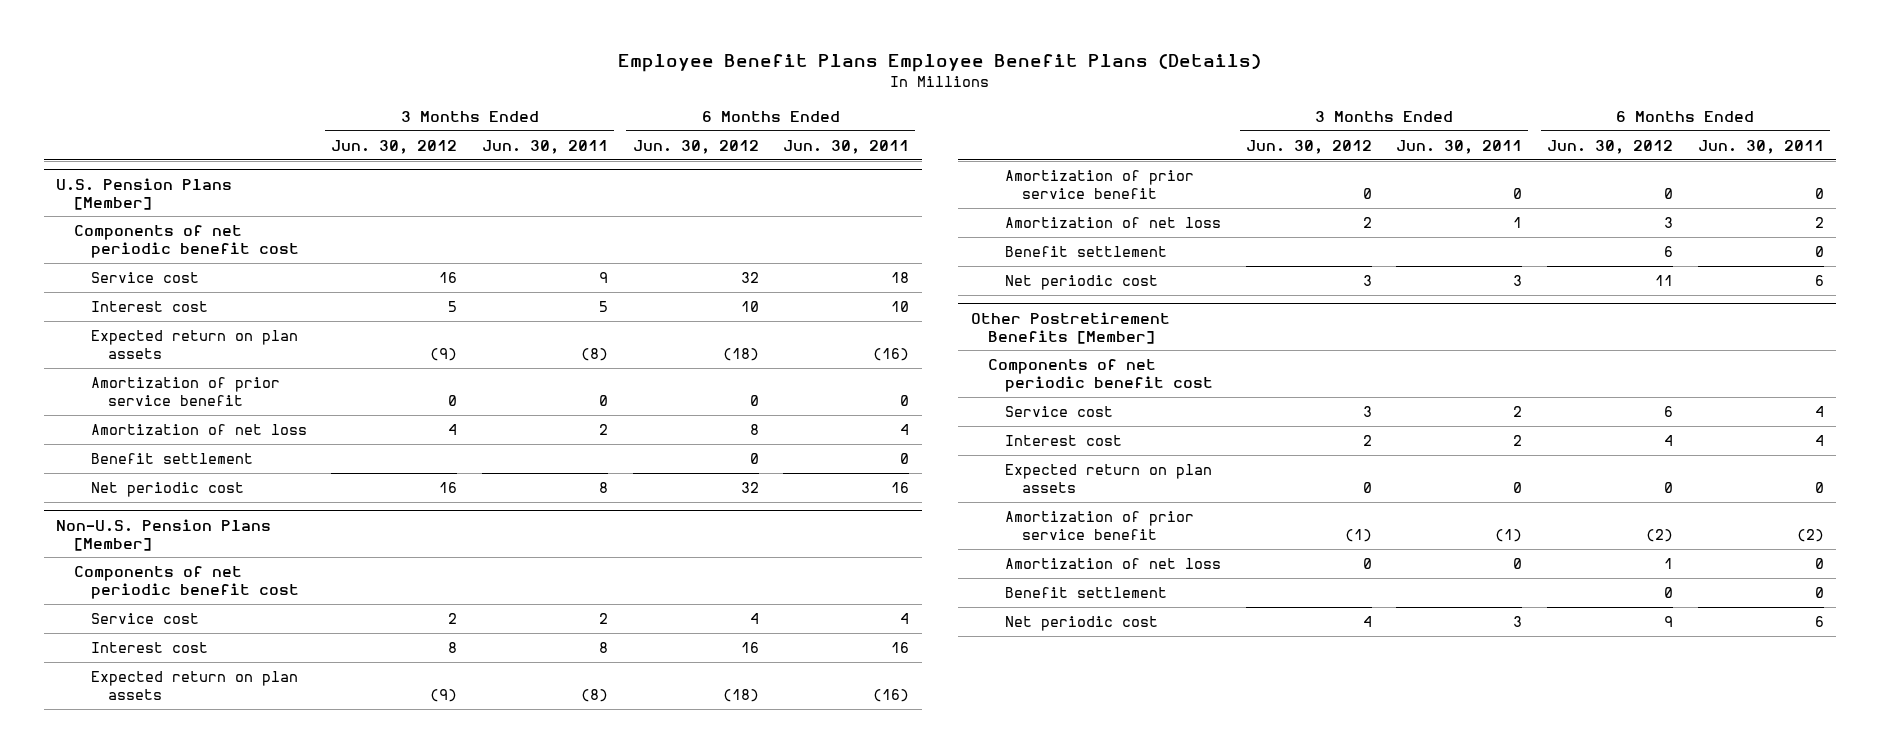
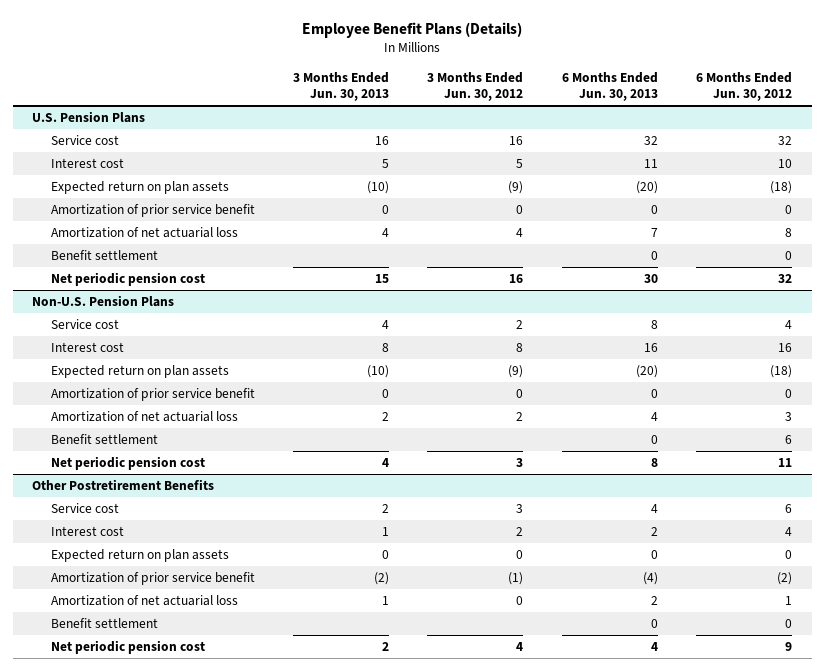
[617,53,1261,72] Employee Benefit Plans Employee Benefit Plans (Details) -> [302,22,523,39] Employee Benefit Plans (Details)
[481,139,608,154] Jun. 30, 2011 -> none
[783,139,910,154] Jun. 30, 2011 -> none
none -> [293,72,390,102] 3 Months Ended Jun. 30, 2013
none -> [561,72,658,102] 6 Months Ended Jun. 30, 2013
[73,225,299,258] Components of net periodic benefit cost -> none
[56,177,233,210] U.S. Pension Plans [Member] -> [32,110,146,123] U.S. Pension Plans
[90,424,307,436] Amortization of net loss -> [50,226,238,238] Amortization of net actuarial loss
[73,566,299,599] Components of net periodic benefit cost -> none
[90,482,244,498] Net periodic cost -> [50,271,205,286] Net periodic pension cost
[56,518,272,551] Non-U.S. Pension Plans [Member] -> [32,294,175,307] Non-U.S. Pension Plans
[1005,217,1222,229] Amortization of net loss -> [50,410,238,422] Amortization of net actuarial loss
[987,359,1214,392] Components of net periodic benefit cost -> none
[1005,275,1159,291] Net periodic cost -> [50,455,205,470] Net periodic pension cost
[970,311,1170,344] Other Postretirement Benefits [Member] -> [32,478,215,490] Other Postretirement Benefits
[1005,558,1222,570] Amortization of net loss -> [50,594,238,606] Amortization of net actuarial loss
[1005,616,1159,632] Net periodic cost -> [50,639,205,654] Net periodic pension cost

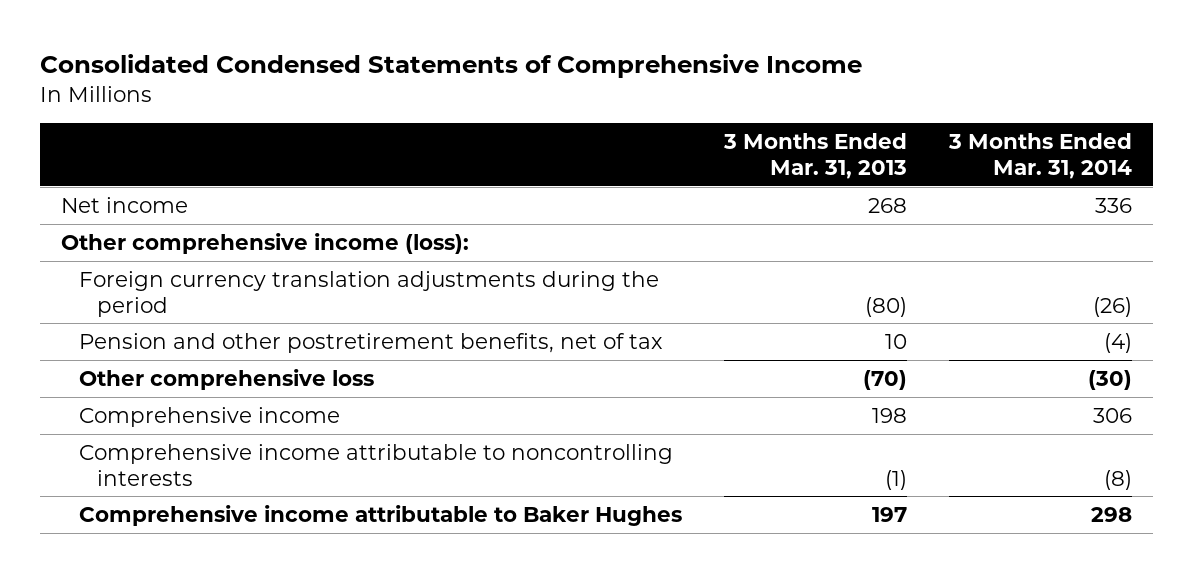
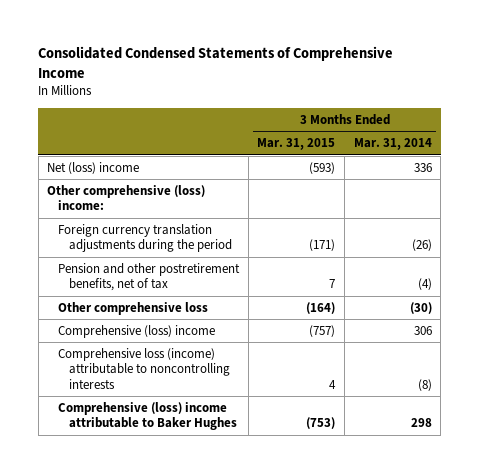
[722,133,907,179] 3 Months Ended Mar. 31, 2013 -> none
none -> [257,138,336,151] Mar. 31, 2015
[61,196,189,213] Net income -> [47,161,140,174] Net (loss) income
[61,232,470,254] Other comprehensive income (loss): -> [47,184,206,211] Other comprehensive (loss) income:
[78,406,340,427] Comprehensive income -> [58,324,216,338] Comprehensive (loss) income
[78,443,673,486] Comprehensive income attributable to noncontrolling interests -> [58,347,230,389] Comprehensive loss (income) attributable to noncontrolling interests
[78,504,682,526] Comprehensive income attributable to Baker Hughes -> [58,401,237,431] Comprehensive (loss) income attributable to Baker Hughes

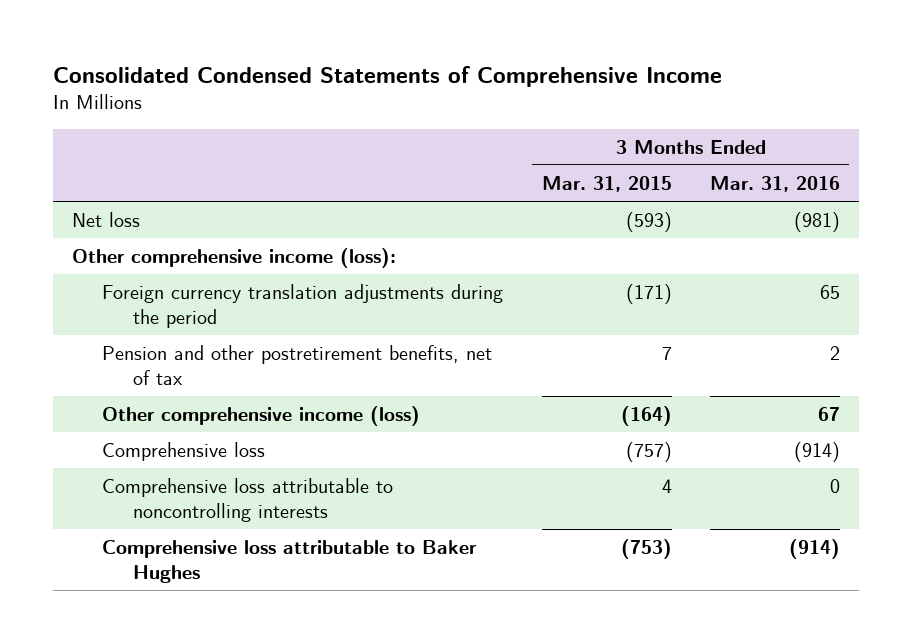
[353,138,432,151] Mar. 31, 2014 -> none
none -> [709,175,840,192] Mar. 31, 2016
[47,161,140,174] Net (loss) income -> [72,211,141,227] Net loss
[47,184,206,211] Other comprehensive (loss) income: -> [72,247,397,268] Other comprehensive income (loss):
[58,301,209,315] Other comprehensive loss -> [102,405,421,426] Other comprehensive income (loss)
[58,324,216,338] Comprehensive (loss) income -> [102,441,266,461] Comprehensive loss
[58,347,230,389] Comprehensive loss (income) attributable to noncontrolling interests -> [102,477,394,522] Comprehensive loss attributable to noncontrolling interests
[58,401,237,431] Comprehensive (loss) income attributable to Baker Hughes -> [102,539,478,583] Comprehensive loss attributable to Baker Hughes

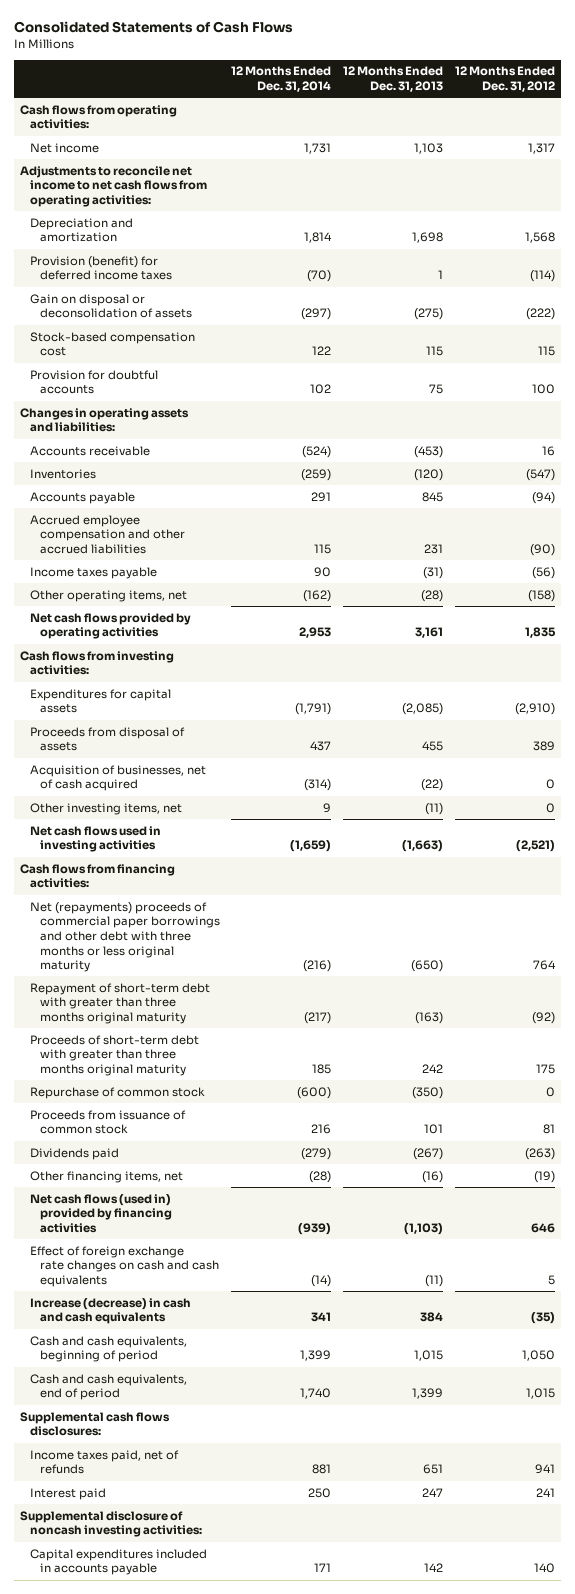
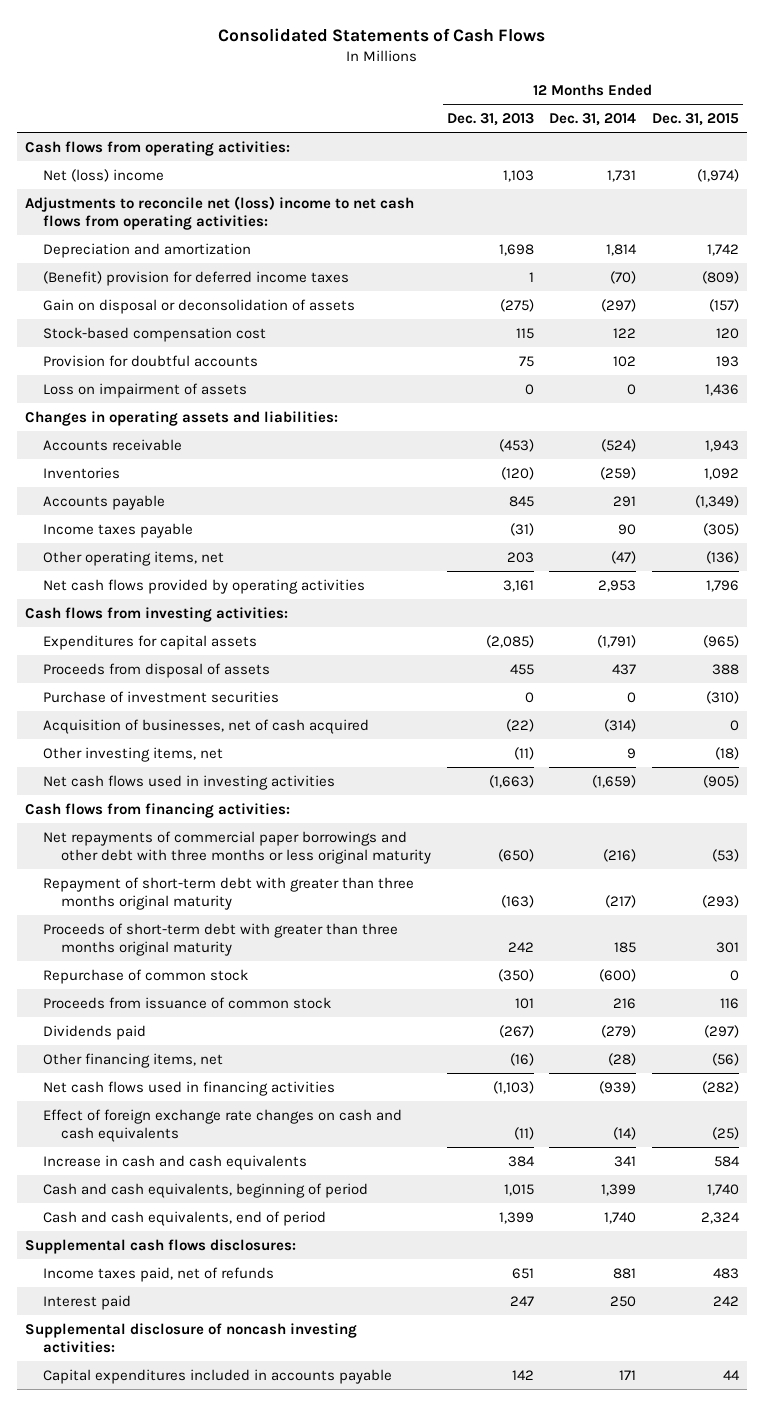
[455,66,556,92] 12 Months Ended Dec. 31, 2012 -> none
none -> [651,112,739,126] Dec. 31, 2015
[29,142,99,153] Net income -> [43,168,165,182] Net (loss) income
[19,165,207,207] Adjustments to reconcile net income to net cash flows from operating activities: -> [25,195,415,231] Adjustments to reconcile net (loss) income to net cash flows from operating activities:
[29,255,172,281] Provision (benefit) for deferred income taxes -> [43,270,350,286] (Benefit) provision for deferred income taxes
none -> [43,382,248,398] Loss on impairment of assets
[29,514,185,554] Accrued employee compensation and other accrued liabilities -> none
[303,589,332,602] (162) -> [611,550,637,564] (47)
[421,589,444,602] (28) -> [506,551,534,563] 203
none -> [43,690,280,703] Purchase of investment securities
[29,901,220,973] Net (repayments) proceeds of commercial paper borrowings and other debt with three months or less original maturity -> [43,830,432,865] Net repayments of commercial paper borrowings and other debt with three months or less original maturity
[29,1193,172,1233] Net cash flows (used in) provided by financing activities -> [43,1080,336,1096] Net cash flows used in financing activities
[29,1297,191,1325] Increase (decrease) in cash and cash equivalents -> [43,1154,308,1170] Increase in cash and cash equivalents

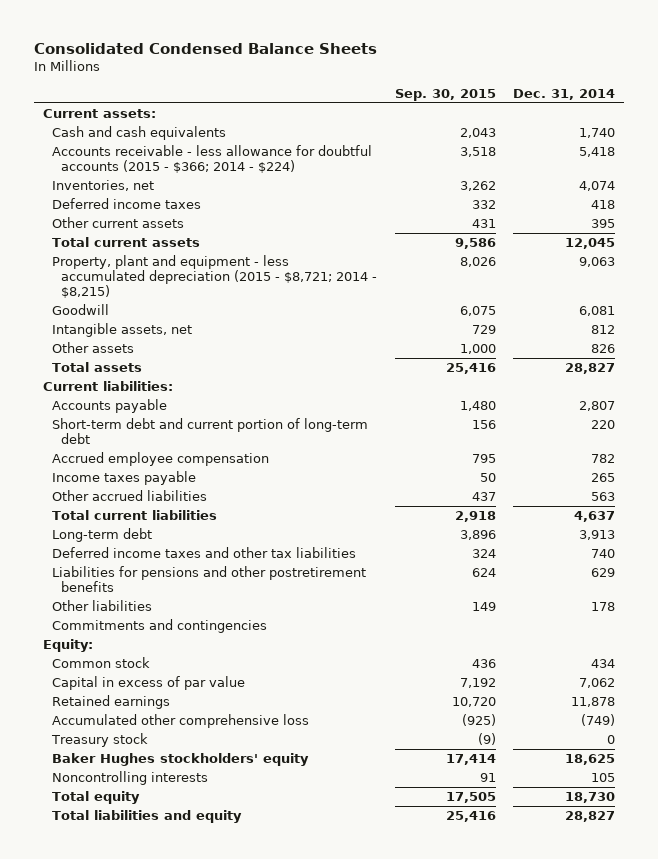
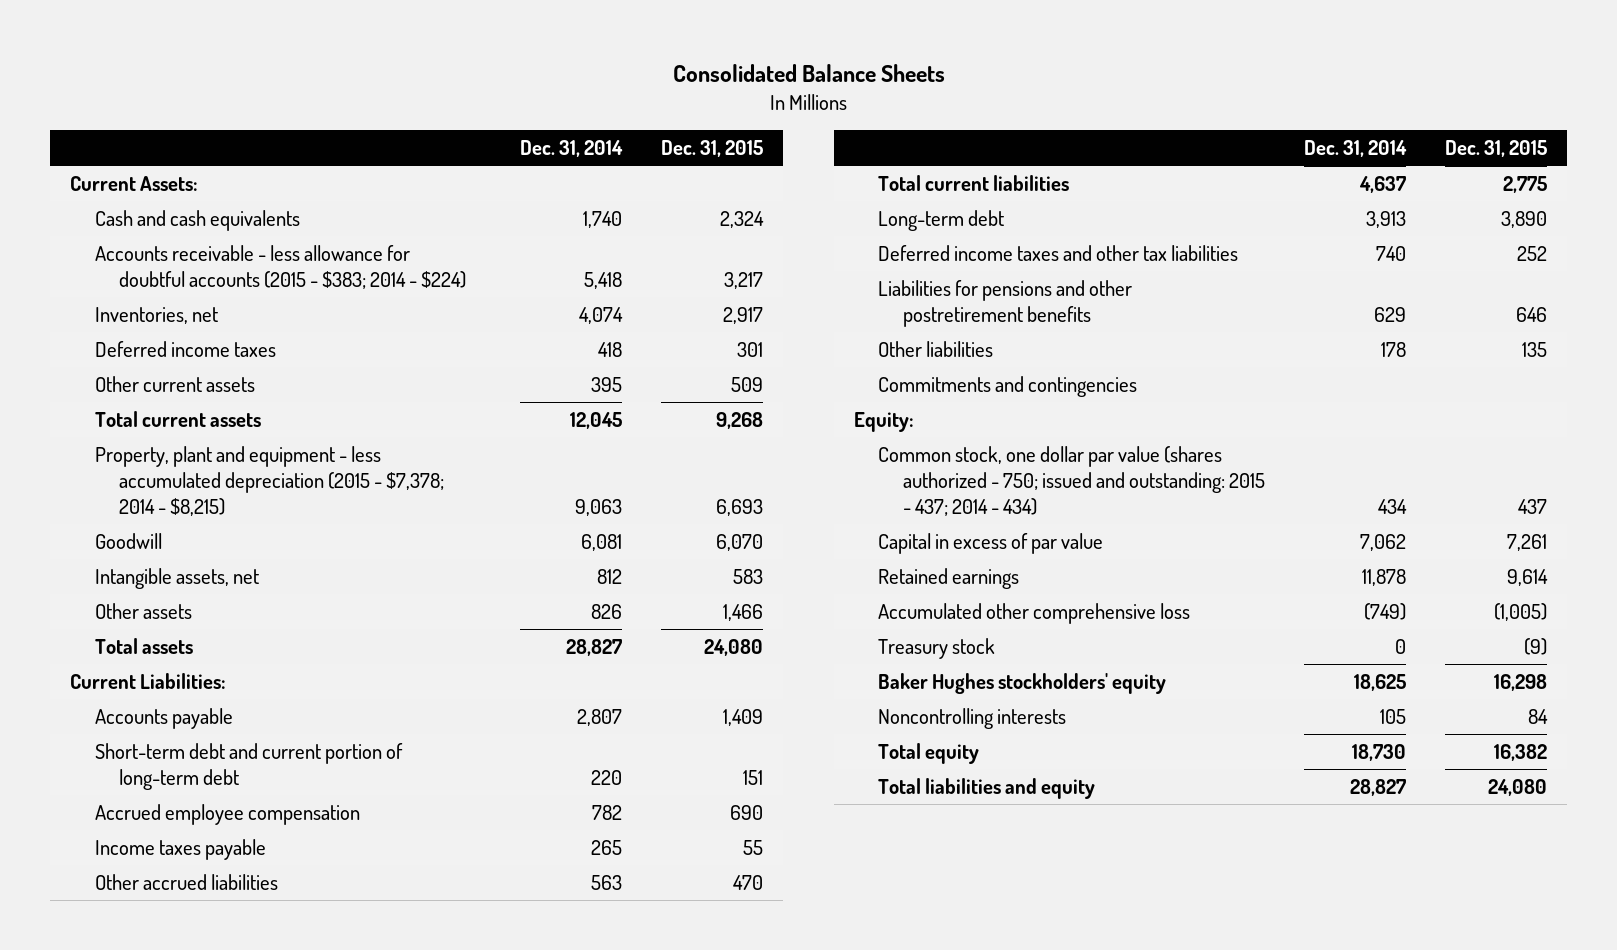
[33,42,377,54] Consolidated Condensed Balance Sheets -> [672,64,945,83] Consolidated Balance Sheets
[394,88,496,101] Sep. 30, 2015 -> none
none -> [661,140,764,158] Dec. 31, 2015
[42,109,156,119] Current assets: -> [69,175,198,191] Current Assets:
[51,145,372,174] Accounts receivable - less allowance for doubtful accounts (2015 - $366; 2014 - $224) -> [94,244,467,289] Accounts receivable - less allowance for doubtful accounts (2015 - $383; 2014 - $224)
[51,255,378,298] Property, plant and equipment - less accumulated depreciation (2015 - $8,721; 2014 - $8,215) -> [94,445,445,516] Property, plant and equipment - less accumulated depreciation (2015 - $7,378; 2014 - $8,215)
[42,381,173,392] Current liabilities: -> [69,672,226,689] Current Liabilities:
[51,657,150,669] Common stock -> [878,445,1266,516] Common stock, one dollar par value (shares authorized - 750; issued and outstanding: 2015 - 437; 2014 - 434)

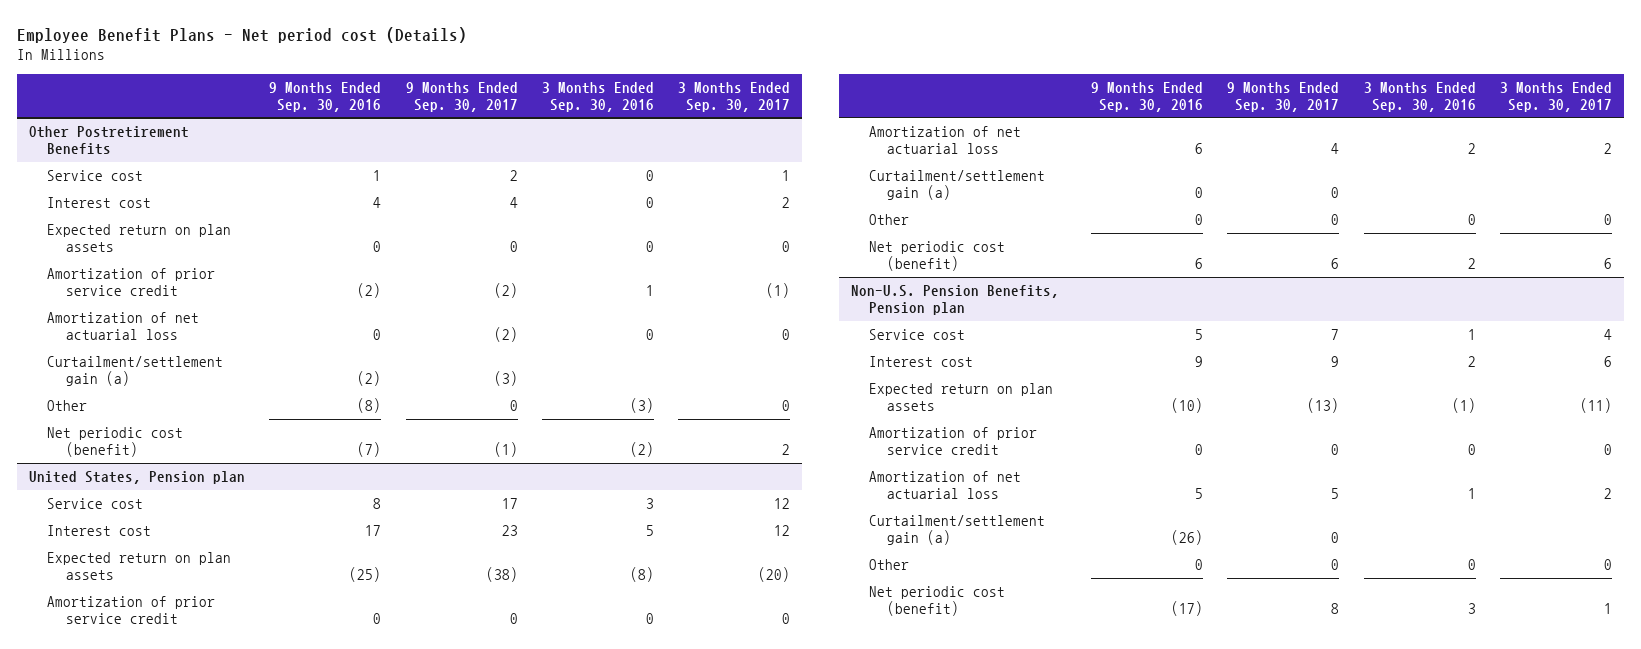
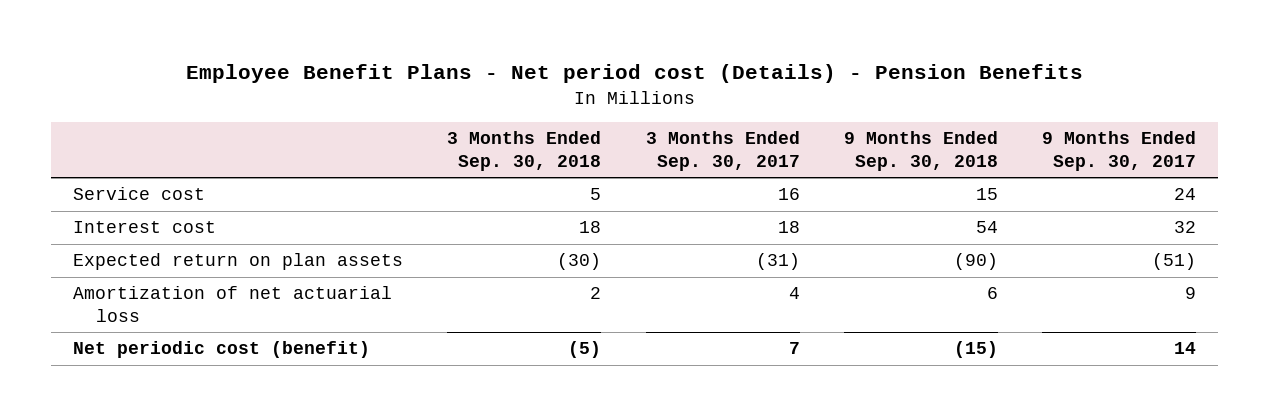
[16,26,467,43] Employee Benefit Plans - Net period cost (Details) -> [185,64,1083,84] Employee Benefit Plans - Net period cost (Details) - Pension Benefits
[269,81,382,112] 9 Months Ended Sep. 30, 2016 -> none
[541,81,654,112] 3 Months Ended Sep. 30, 2016 -> none
none -> [447,131,602,171] 3 Months Ended Sep. 30, 2018
none -> [843,131,998,171] 9 Months Ended Sep. 30, 2018
[29,125,190,156] Other Postretirement Benefits -> none
[47,267,216,297] Amortization of prior service credit -> none
[47,355,224,387] Curtailment/settlement gain (a) -> none
[47,399,88,411] Other -> none
[29,470,246,484] United States, Pension plan -> none
[47,497,144,509] Service cost -> none
[47,524,152,536] Interest cost -> none
[47,551,232,581] Expected return on plan assets -> none
[47,595,216,625] Amortization of prior service credit -> none
[869,125,1022,155] Amortization of net actuarial loss -> none
[869,169,1046,201] Curtailment/settlement gain (a) -> none
[869,213,910,225] Other -> none
[869,240,1006,272] Net periodic cost (benefit) -> none
[850,284,1059,316] Non-U.S. Pension Benefits, Pension plan -> none
[869,328,966,340] Service cost -> none
[869,355,974,367] Interest cost -> none
[869,382,1054,412] Expected return on plan assets -> none
[869,426,1038,456] Amortization of prior service credit -> none
[869,470,1022,500] Amortization of net actuarial loss -> none
[869,514,1046,546] Curtailment/settlement gain (a) -> none
[869,558,910,570] Other -> none
[869,585,1006,617] Net periodic cost (benefit) -> none
[509,169,518,181] 2 -> [1174,188,1197,201] 24
[782,169,791,181] 1 -> [777,188,800,201] 16
[509,196,518,208] 4 -> [1174,221,1197,234] 32
[782,196,791,208] 2 -> [777,221,800,234] 18
[509,241,518,253] 0 -> [1152,253,1197,271] (51)
[782,241,791,253] 0 -> [755,253,800,271] (31)
[493,327,518,343] (2) -> [1185,287,1197,300] 9
[782,329,791,341] 0 -> [788,287,800,300] 4
[493,442,518,458] (1) -> [1174,342,1197,355] 14
[782,444,791,456] 2 -> [788,342,800,355] 7

